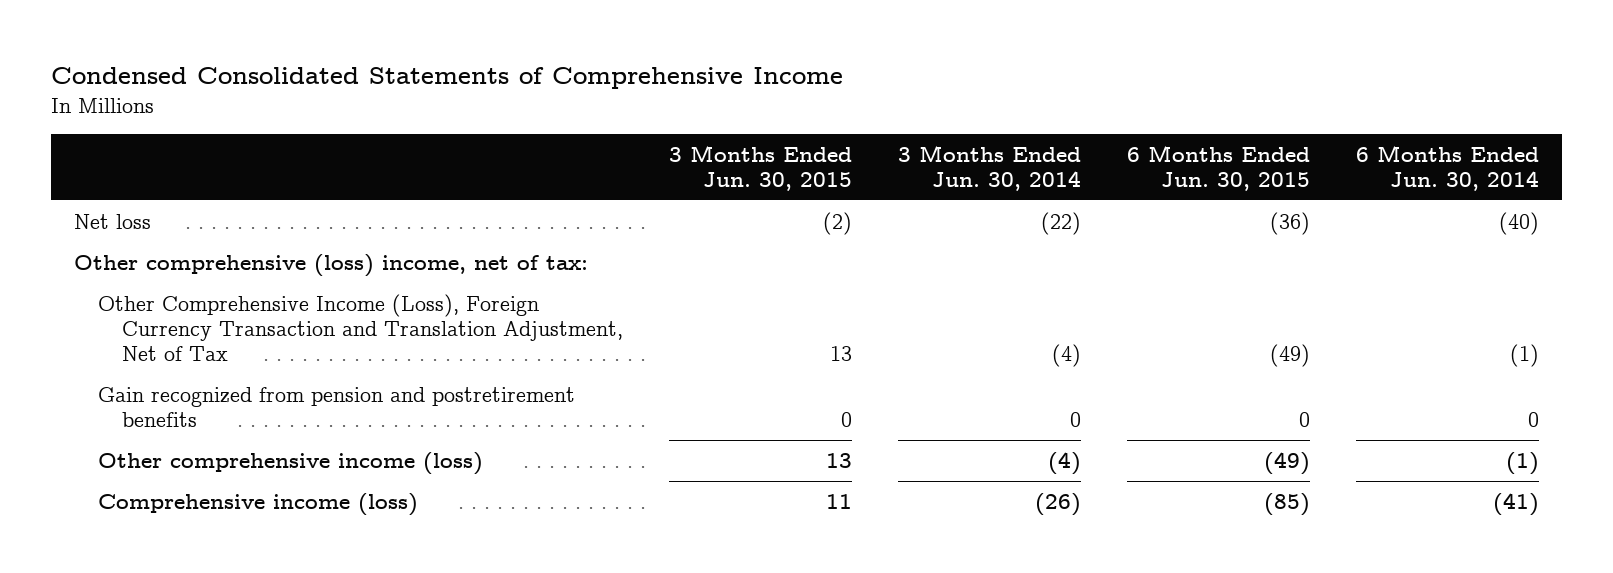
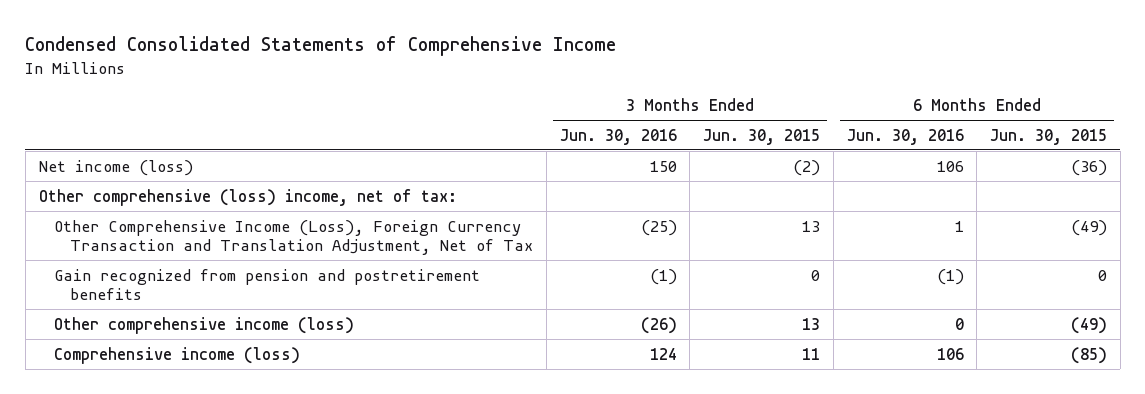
[898,144,1082,191] 3 Months Ended Jun. 30, 2014 -> none
[1356,144,1540,191] 6 Months Ended Jun. 30, 2014 -> none
none -> [559,128,677,145] Jun. 30, 2016
none -> [846,128,964,145] Jun. 30, 2016
[73,213,151,229] Net loss -> [38,159,193,176] Net income (loss)

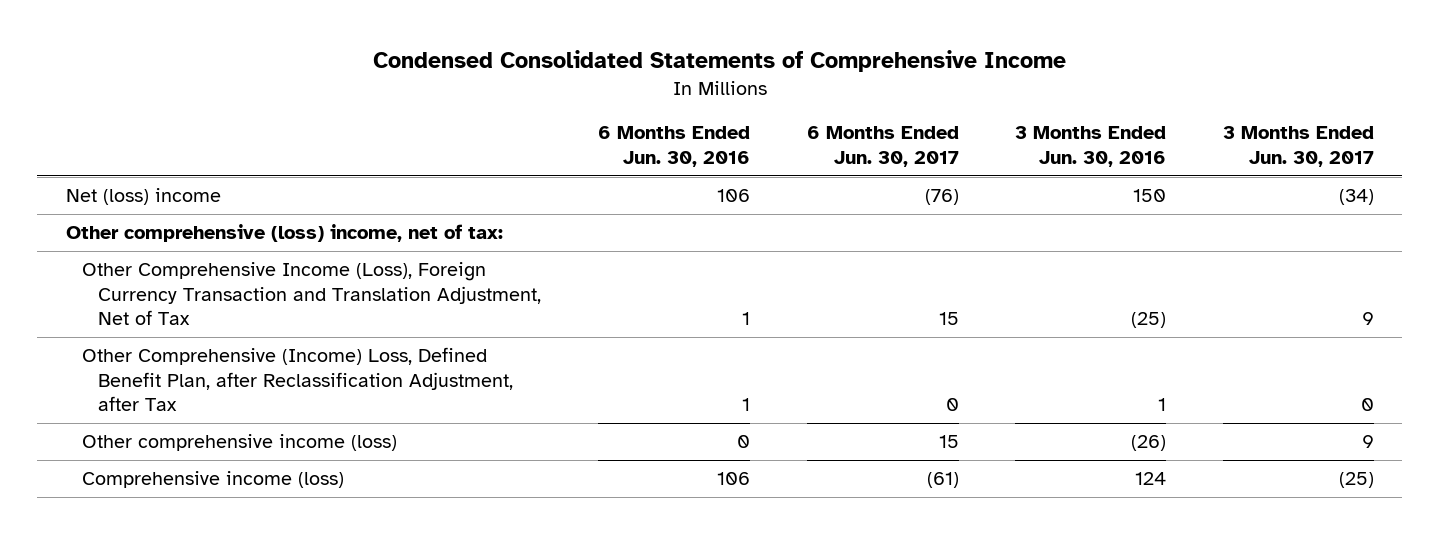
[703,128,821,145] Jun. 30, 2015 -> none
[989,128,1107,145] Jun. 30, 2015 -> none
none -> [806,126,959,168] 6 Months Ended Jun. 30, 2017
none -> [1223,126,1375,168] 3 Months Ended Jun. 30, 2017
[38,159,193,176] Net income (loss) -> [65,188,221,206] Net (loss) income
[54,268,481,301] Gain recognized from pension and postretirement benefits -> none
none -> [82,347,514,412] Other Comprehensive (Income) Loss, Defined Benefit Plan, after Reclassification Adjustment, after Tax

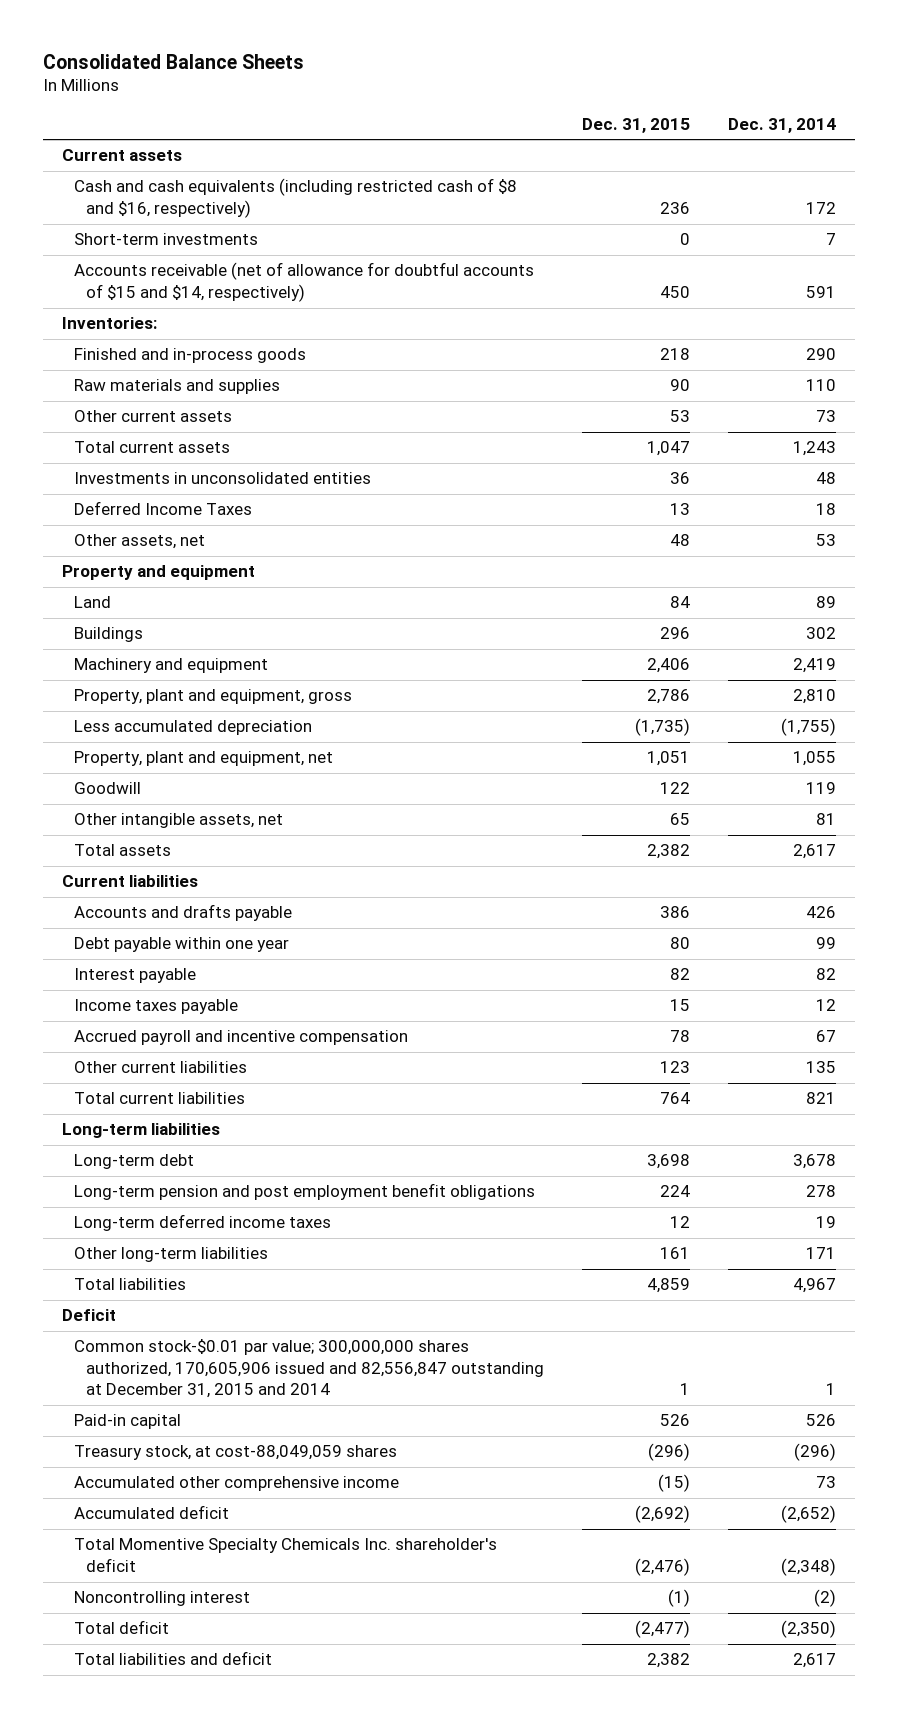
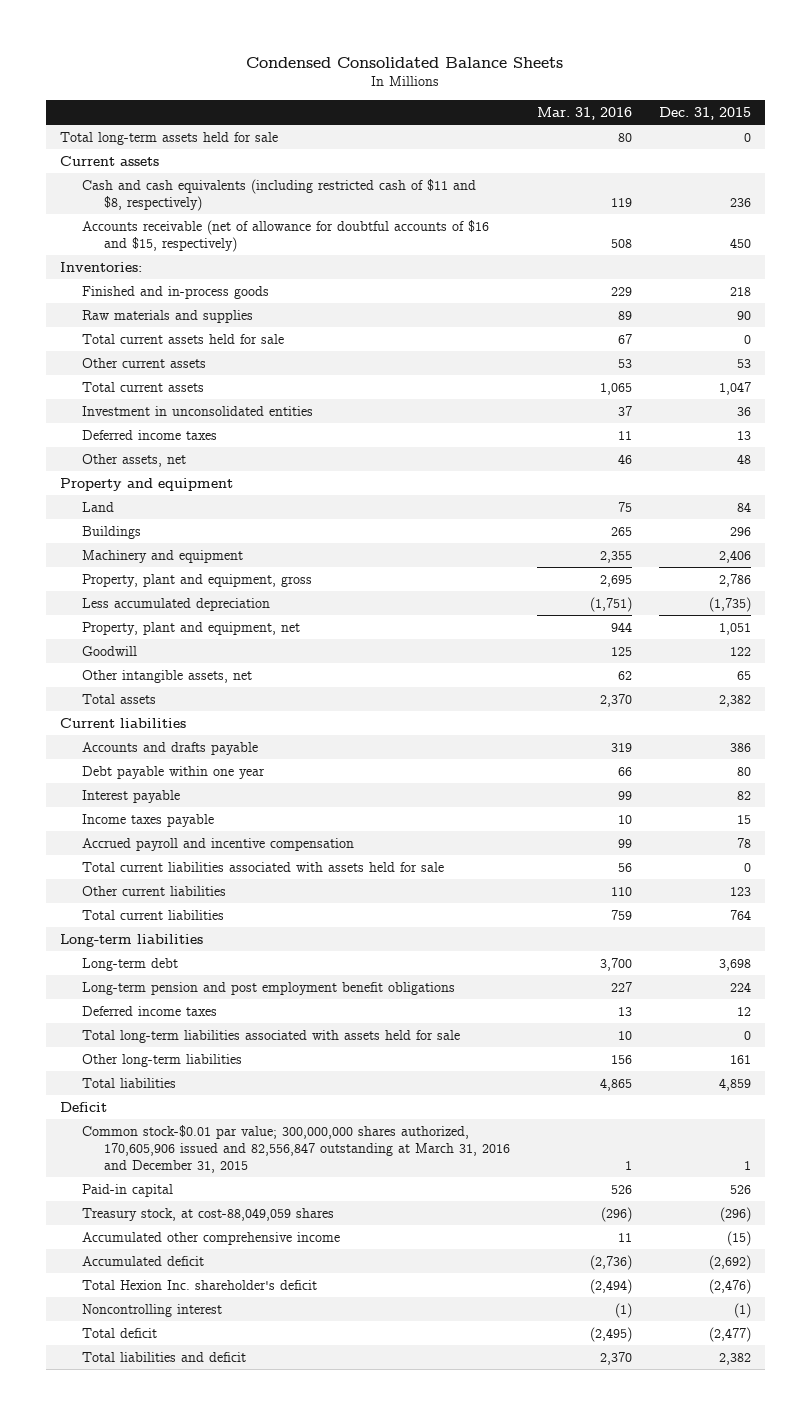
[42,53,304,69] Consolidated Balance Sheets -> [246,56,564,68] Condensed Consolidated Balance Sheets
[728,117,837,133] Dec. 31, 2014 -> none
none -> [536,106,632,120] Mar. 31, 2016
none -> [59,131,278,145] Total long-term assets held for sale
[74,233,259,246] Short-term investments -> none
[74,178,518,218] Cash and cash equivalents (including restricted cash of $8 and $16, respectively) -> [81,178,476,211] Cash and cash equivalents (including restricted cash of $11 and $8, respectively)
[74,262,535,302] Accounts receivable (net of allowance for doubtful accounts of $15 and $14, respectively) -> [81,219,489,252] Accounts receivable (net of allowance for doubtful accounts of $16 and $15, respectively)
none -> [81,333,284,344] Total current assets held for sale
[74,472,372,485] Investments in unconsolidated entities -> [81,405,313,416] Investment in unconsolidated entities
[74,501,253,516] Deferred Income Taxes -> [81,429,217,440] Deferred income taxes
none -> [81,861,444,872] Total current liabilities associated with assets held for sale
[74,1214,332,1232] Long-term deferred income taxes -> [81,1005,217,1016] Deferred income taxes
none -> [81,1029,460,1043] Total long-term liabilities associated with assets held for sale
[74,1339,545,1399] Common stock-$0.01 par value; 300,000,000 shares authorized, 170,605,906 issued and 82,556,847 outstanding at December 31, 2015 and 2014 -> [81,1124,510,1173] Common stock-$0.01 par value; 300,000,000 shares authorized, 170,605,906 issued and 82,556,847 outstanding at March 31, 2016 and December 31, 2015
[74,1538,498,1572] Total Momentive Specialty Chemicals Inc. shareholder's deficit -> [81,1279,317,1290] Total Hexion Inc. shareholder's deficit

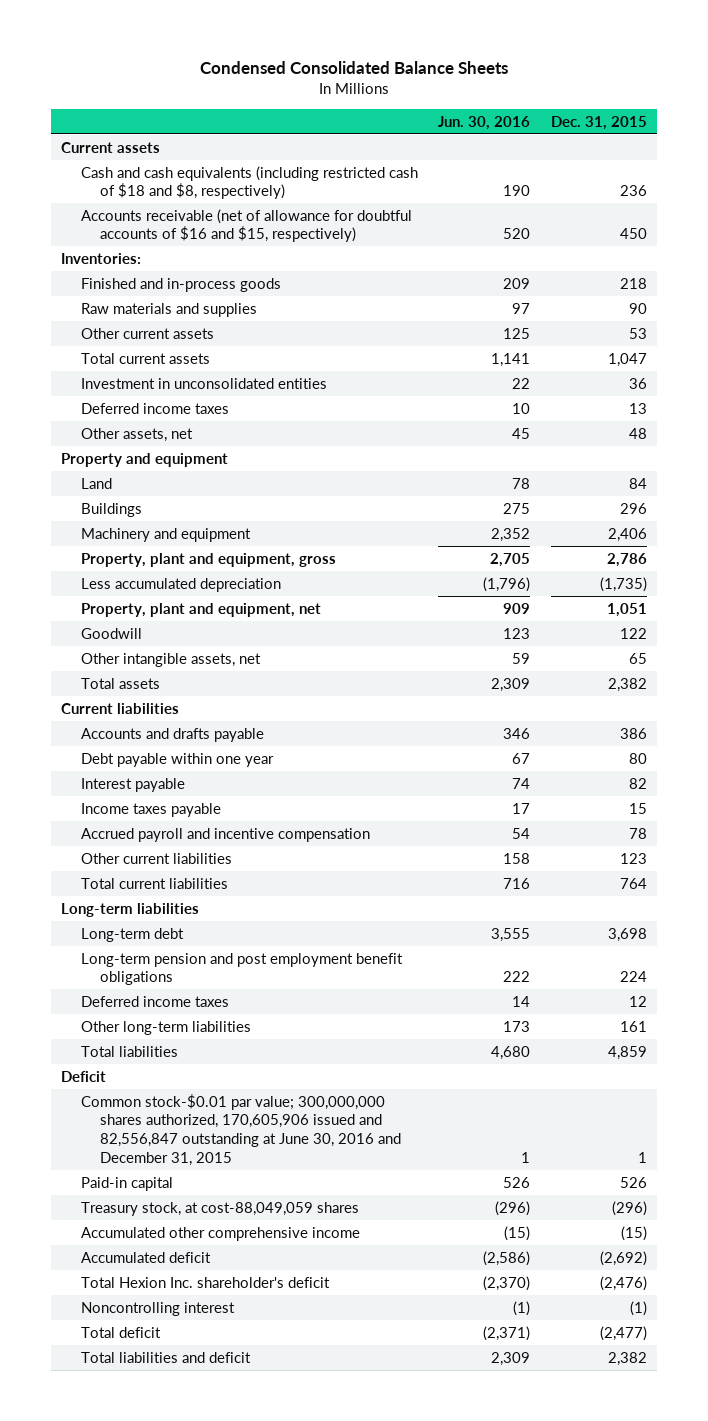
[536,106,632,120] Mar. 31, 2016 -> none
none -> [438,115,531,130] Jun. 30, 2016
[59,131,278,145] Total long-term assets held for sale -> none
[81,178,476,211] Cash and cash equivalents (including restricted cash of $11 and $8, respectively) -> [80,165,418,200] Cash and cash equivalents (including restricted cash of $18 and $8, respectively)
[81,333,284,344] Total current assets held for sale -> none
[81,861,444,872] Total current liabilities associated with assets held for sale -> none
[81,1029,460,1043] Total long-term liabilities associated with assets held for sale -> none
[81,1124,510,1173] Common stock-$0.01 par value; 300,000,000 shares authorized, 170,605,906 issued and 82,556,847 outstanding at March 31, 2016 and December 31, 2015 -> [80,1093,402,1166] Common stock-$0.01 par value; 300,000,000 shares authorized, 170,605,906 issued and 82,556,847 outstanding at June 30, 2016 and December 31, 2015

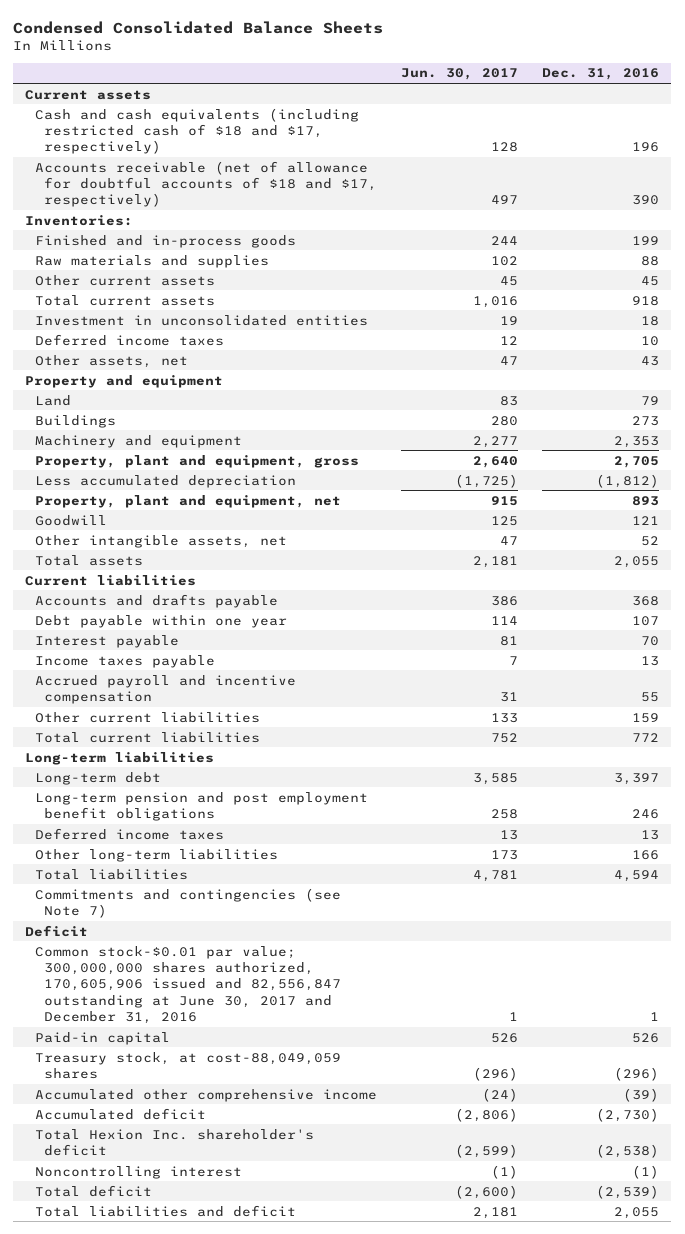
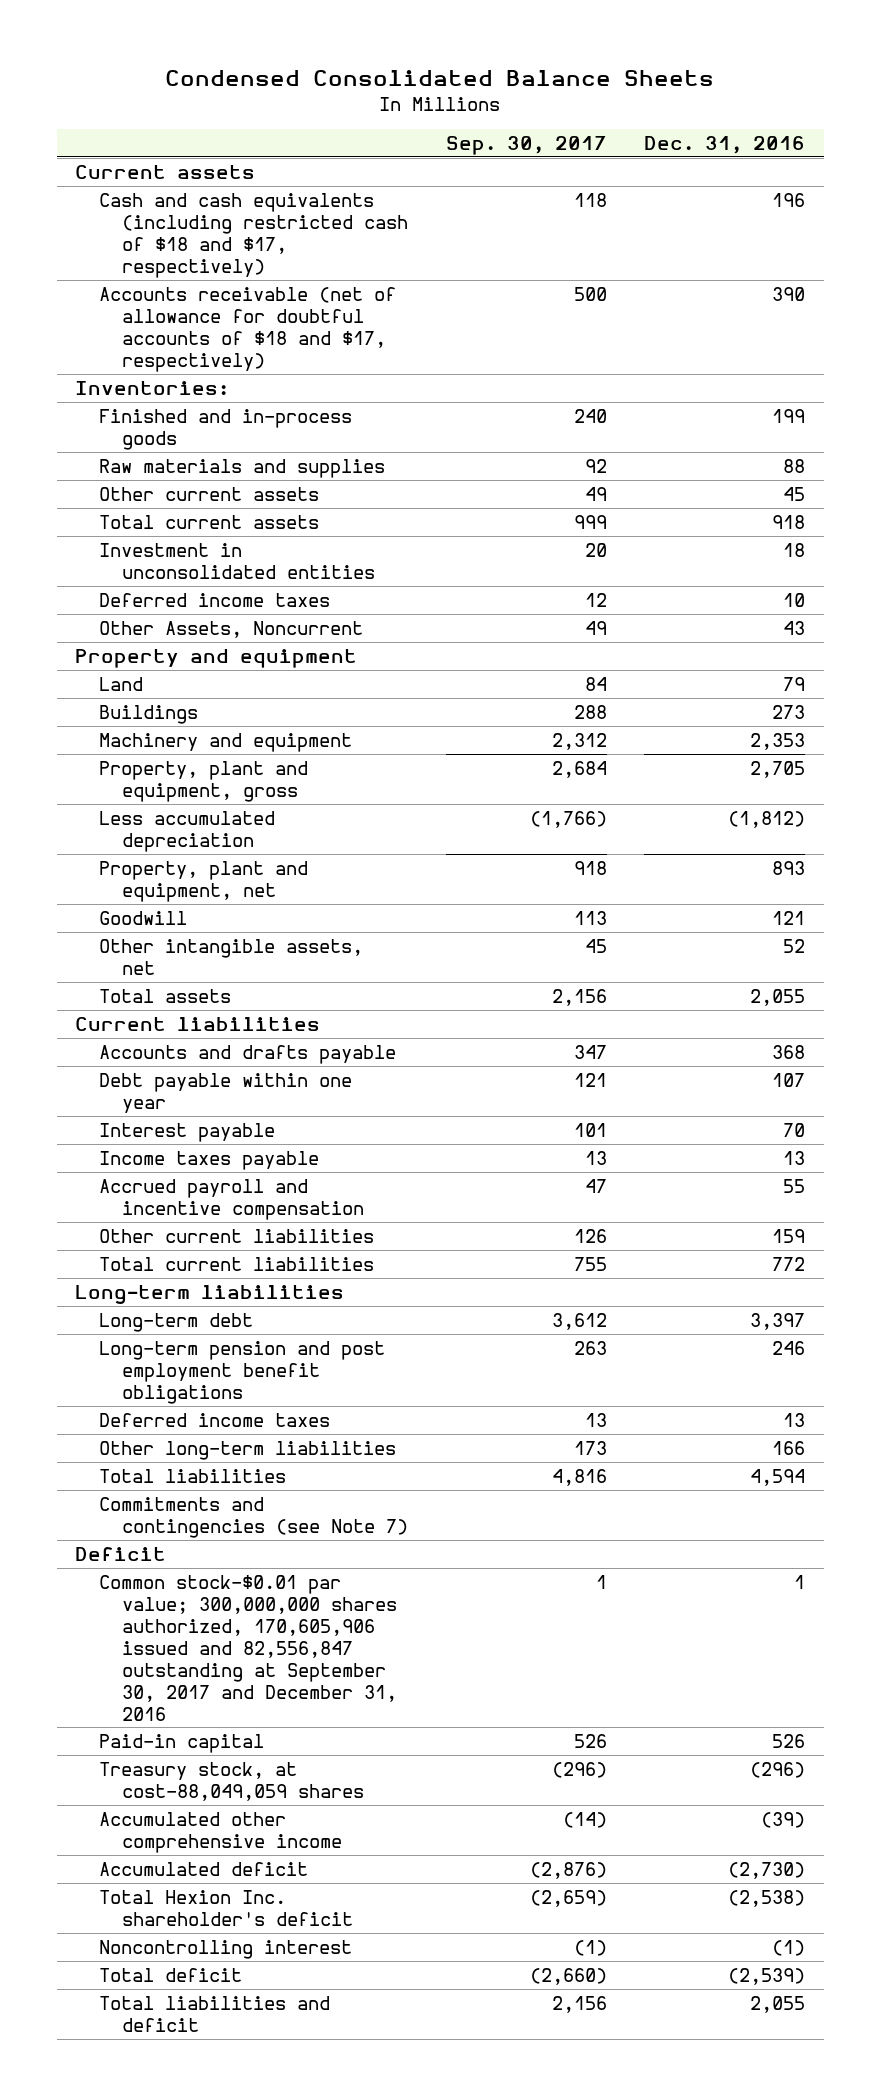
[401,68,519,81] Jun. 30, 2017 -> none
none -> [445,136,607,156] Sep. 30, 2017
[34,354,188,368] Other assets, net -> [98,620,363,638] Other Assets, Noncurrent
[34,945,342,1025] Common stock-$0.01 par value; 300,000,000 shares authorized, 170,605,906 issued and 82,556,847 outstanding at June 30, 2017 and December 31, 2016 -> [98,1574,398,1721] Common stock-$0.01 par value; 300,000,000 shares authorized, 170,605,906 issued and 82,556,847 outstanding at September 30, 2017 and December 31, 2016

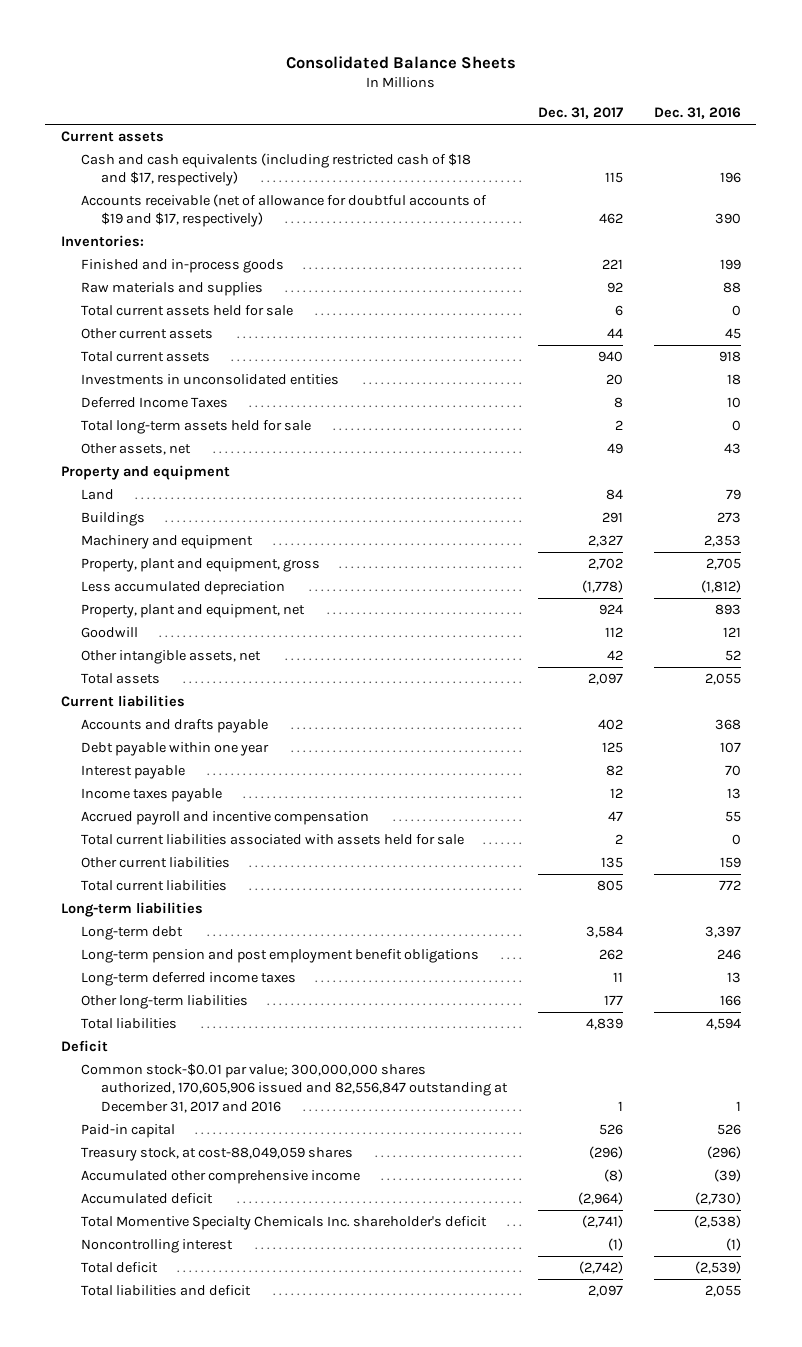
[165,69,715,86] Condensed Consolidated Balance Sheets -> [285,55,516,69] Consolidated Balance Sheets
[445,136,607,156] Sep. 30, 2017 -> none
none -> [537,107,623,120] Dec. 31, 2017
[98,286,396,372] Accounts receivable (net of allowance for doubtful accounts of $18 and $17, respectively) -> [80,193,487,228] Accounts receivable (net of allowance for doubtful accounts of $19 and $17, respectively)
none -> [80,304,293,316] Total current assets held for sale
[98,542,376,579] Investment in unconsolidated entities -> [80,373,339,385] Investments in unconsolidated entities
[98,592,330,607] Deferred income taxes -> [80,396,228,408] Deferred Income Taxes
none -> [80,419,311,434] Total long-term assets held for sale
[98,620,363,638] Other Assets, Noncurrent -> [80,442,191,455] Other assets, net
none -> [80,833,464,845] Total current liabilities associated with assets held for sale
[98,1412,330,1427] Deferred income taxes -> [80,971,296,986] Long-term deferred income taxes
[98,1496,409,1538] Commitments and contingencies (see Note 7) -> none
[98,1574,398,1721] Common stock-$0.01 par value; 300,000,000 shares authorized, 170,605,906 issued and 82,556,847 outstanding at September 30, 2017 and December 31, 2016 -> [80,1062,508,1113] Common stock-$0.01 par value; 300,000,000 shares authorized, 170,605,906 issued and 82,556,847 outstanding at December 31, 2017 and 2016
[98,1889,354,1926] Total Hexion Inc. shareholder's deficit -> [80,1215,487,1230] Total Momentive Specialty Chemicals Inc. shareholder's deficit

